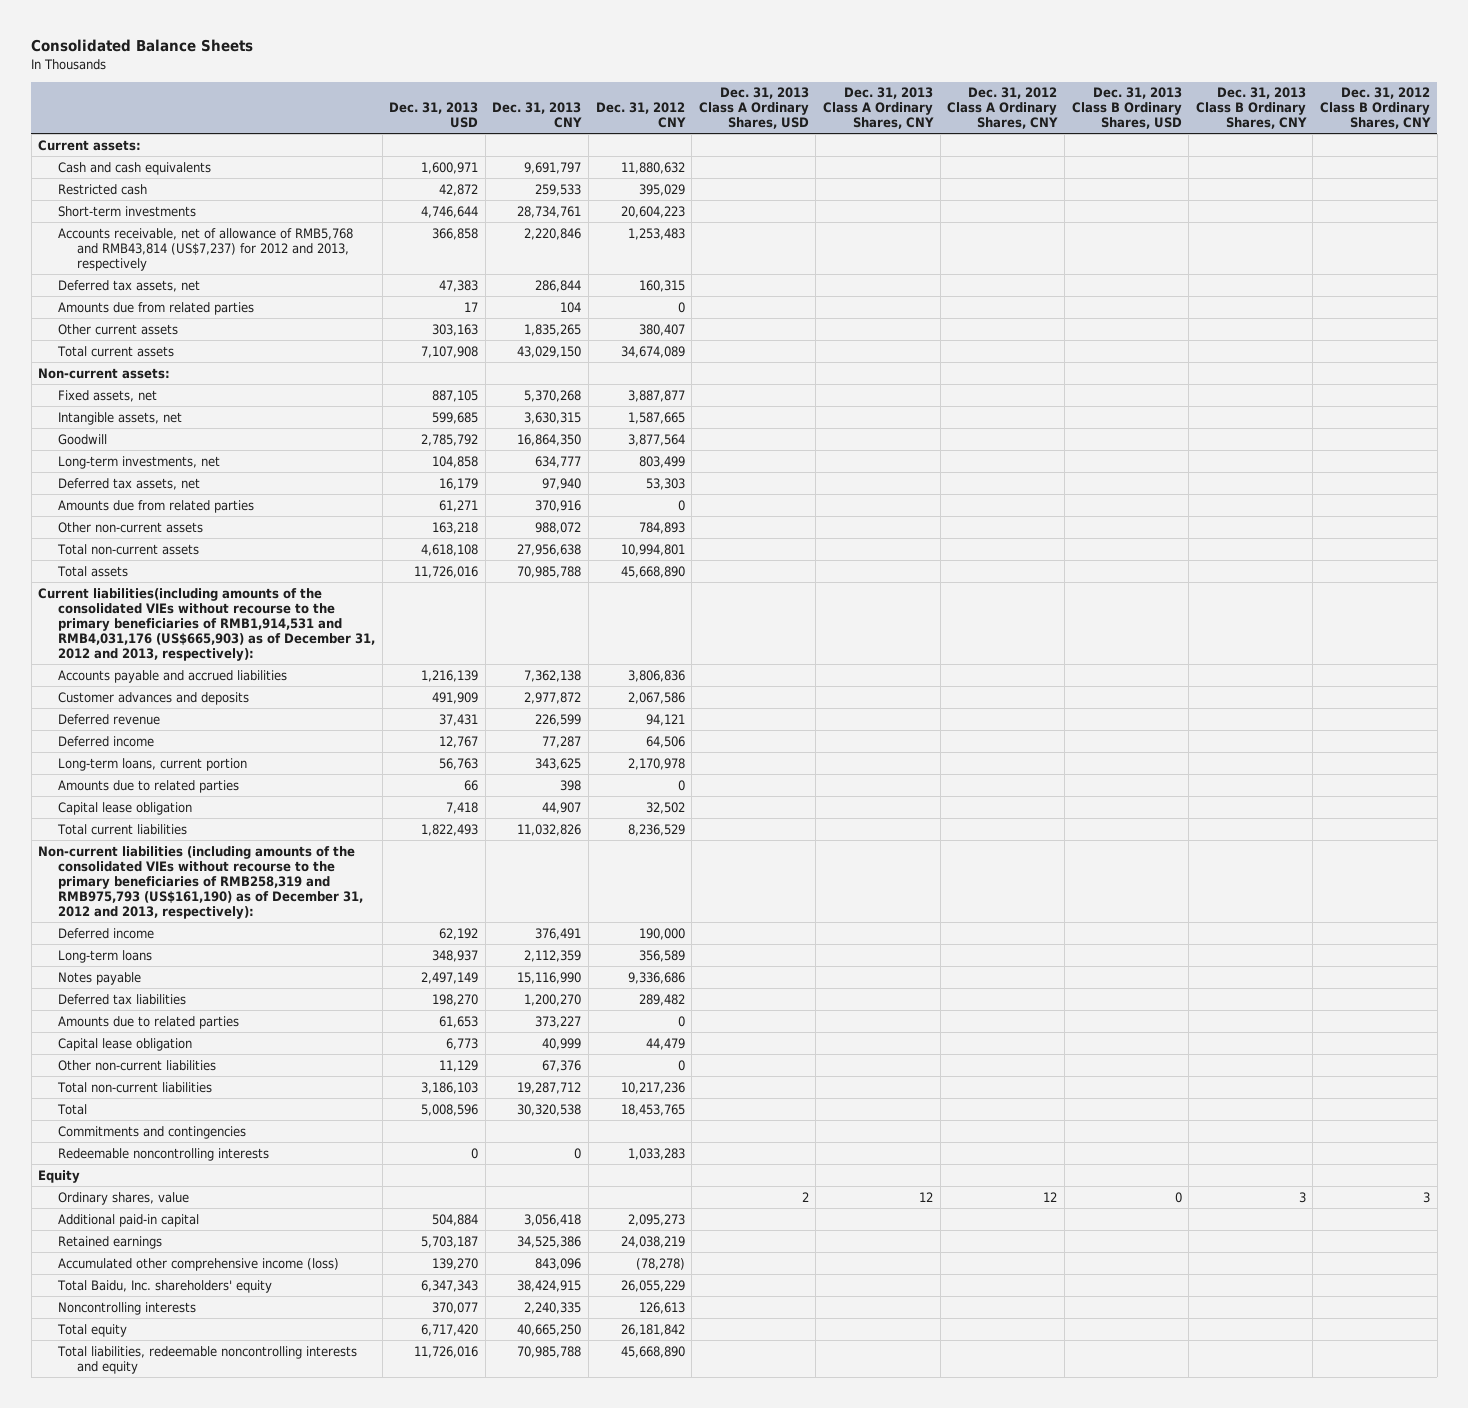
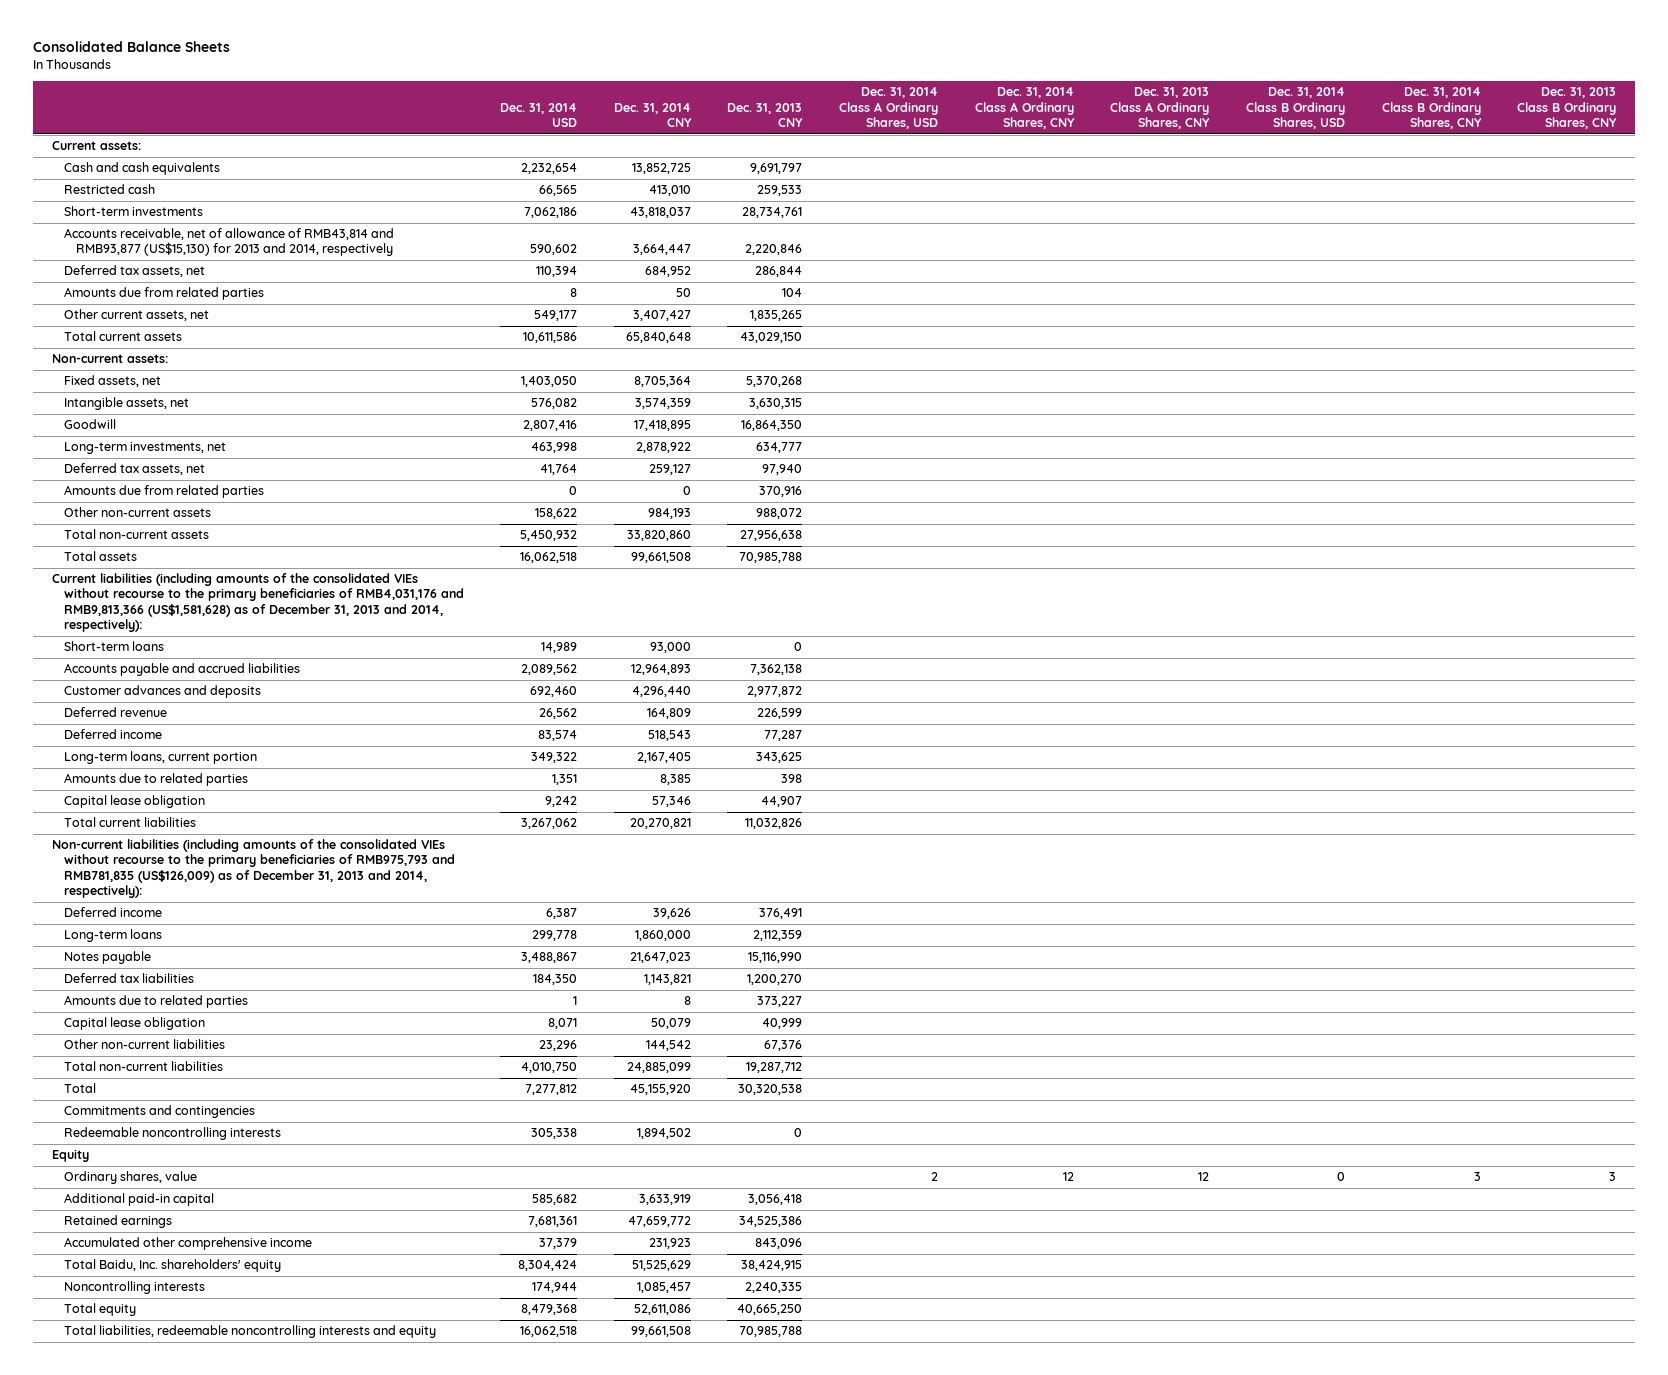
[389,102,479,129] Dec. 31, 2013 USD -> none
[595,102,686,129] Dec. 31, 2012 CNY -> none
[698,87,809,130] Dec. 31, 2013 Class A Ordinary Shares, USD -> none
[947,87,1059,130] Dec. 31, 2012 Class A Ordinary Shares, CNY -> none
[1071,87,1182,130] Dec. 31, 2013 Class B Ordinary Shares, USD -> none
[1320,87,1432,130] Dec. 31, 2012 Class B Ordinary Shares, CNY -> none
none -> [500,102,578,128] Dec. 31, 2014 USD
none -> [613,102,692,128] Dec. 31, 2014 CNY
none -> [839,87,939,130] Dec. 31, 2014 Class A Ordinary Shares, USD
none -> [974,87,1075,130] Dec. 31, 2014 Class A Ordinary Shares, CNY
none -> [1245,87,1345,130] Dec. 31, 2014 Class B Ordinary Shares, USD
none -> [1381,87,1482,130] Dec. 31, 2014 Class B Ordinary Shares, CNY
[57,227,353,271] Accounts receivable, net of allowance of RMB5,768 and RMB43,814 (US$7,237) for 2012 and 2013, respectively -> [63,228,394,257] Accounts receivable, net of allowance of RMB43,814 and RMB93,877 (US$15,130) for 2013 and 2014, respectively
[57,323,178,335] Other current assets -> [63,309,209,322] Other current assets, net
[38,587,375,661] Current liabilities(including amounts of the consolidated VIEs without recourse to the primary beneficiaries of RMB1,914,531 and RMB4,031,176 (US$665,903) as of December 31, 2012 and 2013, respectively): -> [51,573,464,633] Current liabilities (including amounts of the consolidated VIEs without recourse to the primary beneficiaries of RMB4,031,176 and RMB9,813,366 (US$1,581,628) as of December 31, 2013 and 2014, respectively):
none -> [63,641,164,652] Short-term loans
[38,845,363,919] Non-current liabilities (including amounts of the consolidated VIEs without recourse to the primary beneficiaries of RMB258,319 and RMB975,793 (US$161,190) as of December 31, 2012 and 2013, respectively): -> [51,839,455,899] Non-current liabilities (including amounts of the consolidated VIEs without recourse to the primary beneficiaries of RMB975,793 and RMB781,835 (US$126,009) as of December 31, 2013 and 2014, respectively):
[57,1257,339,1271] Accumulated other comprehensive income (loss) -> [63,1237,312,1251] Accumulated other comprehensive income

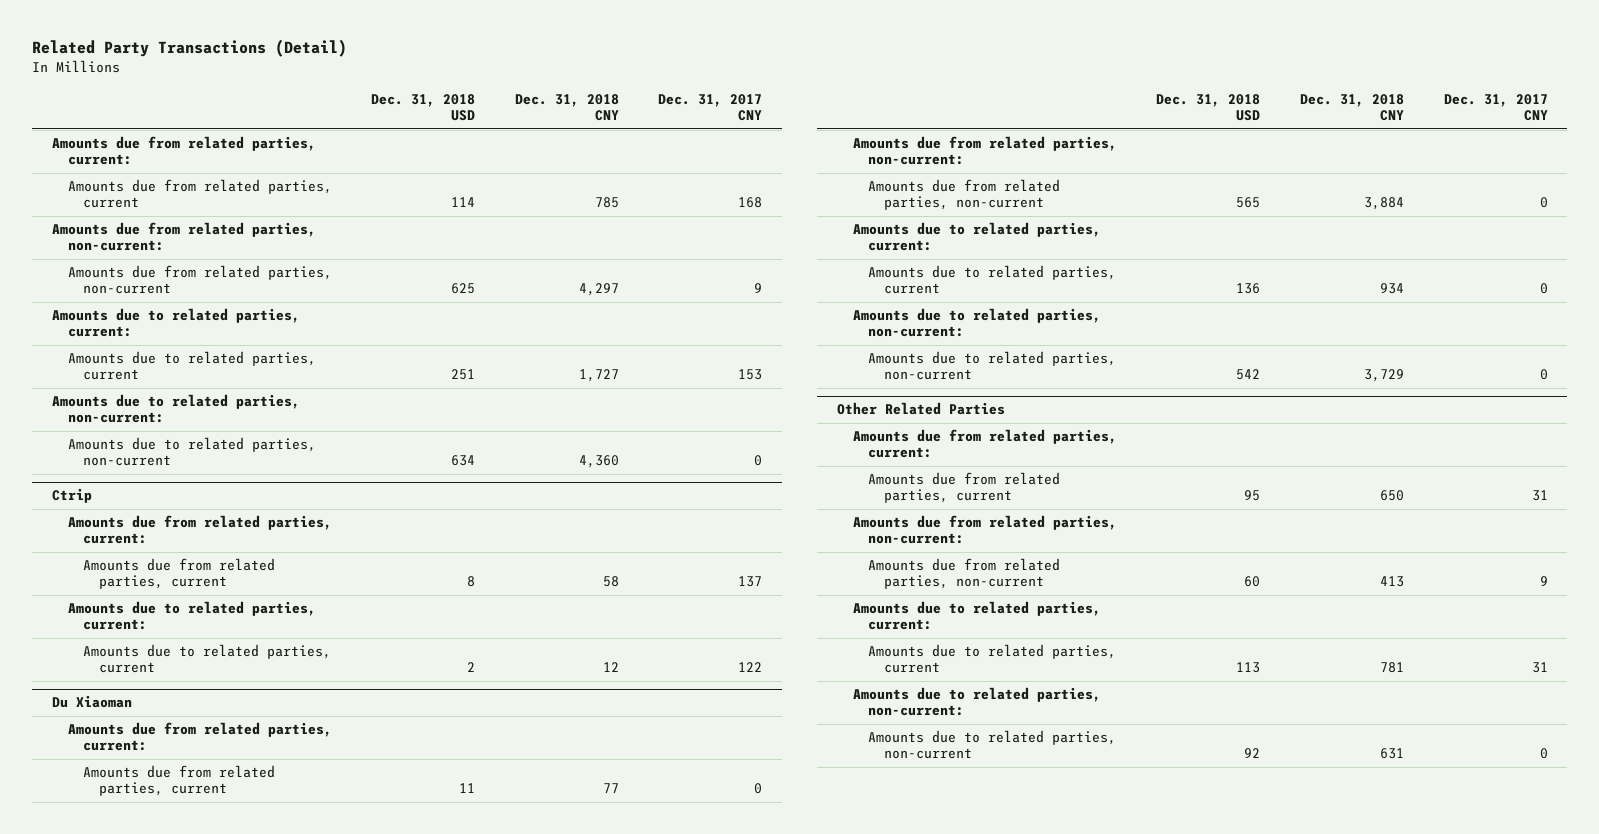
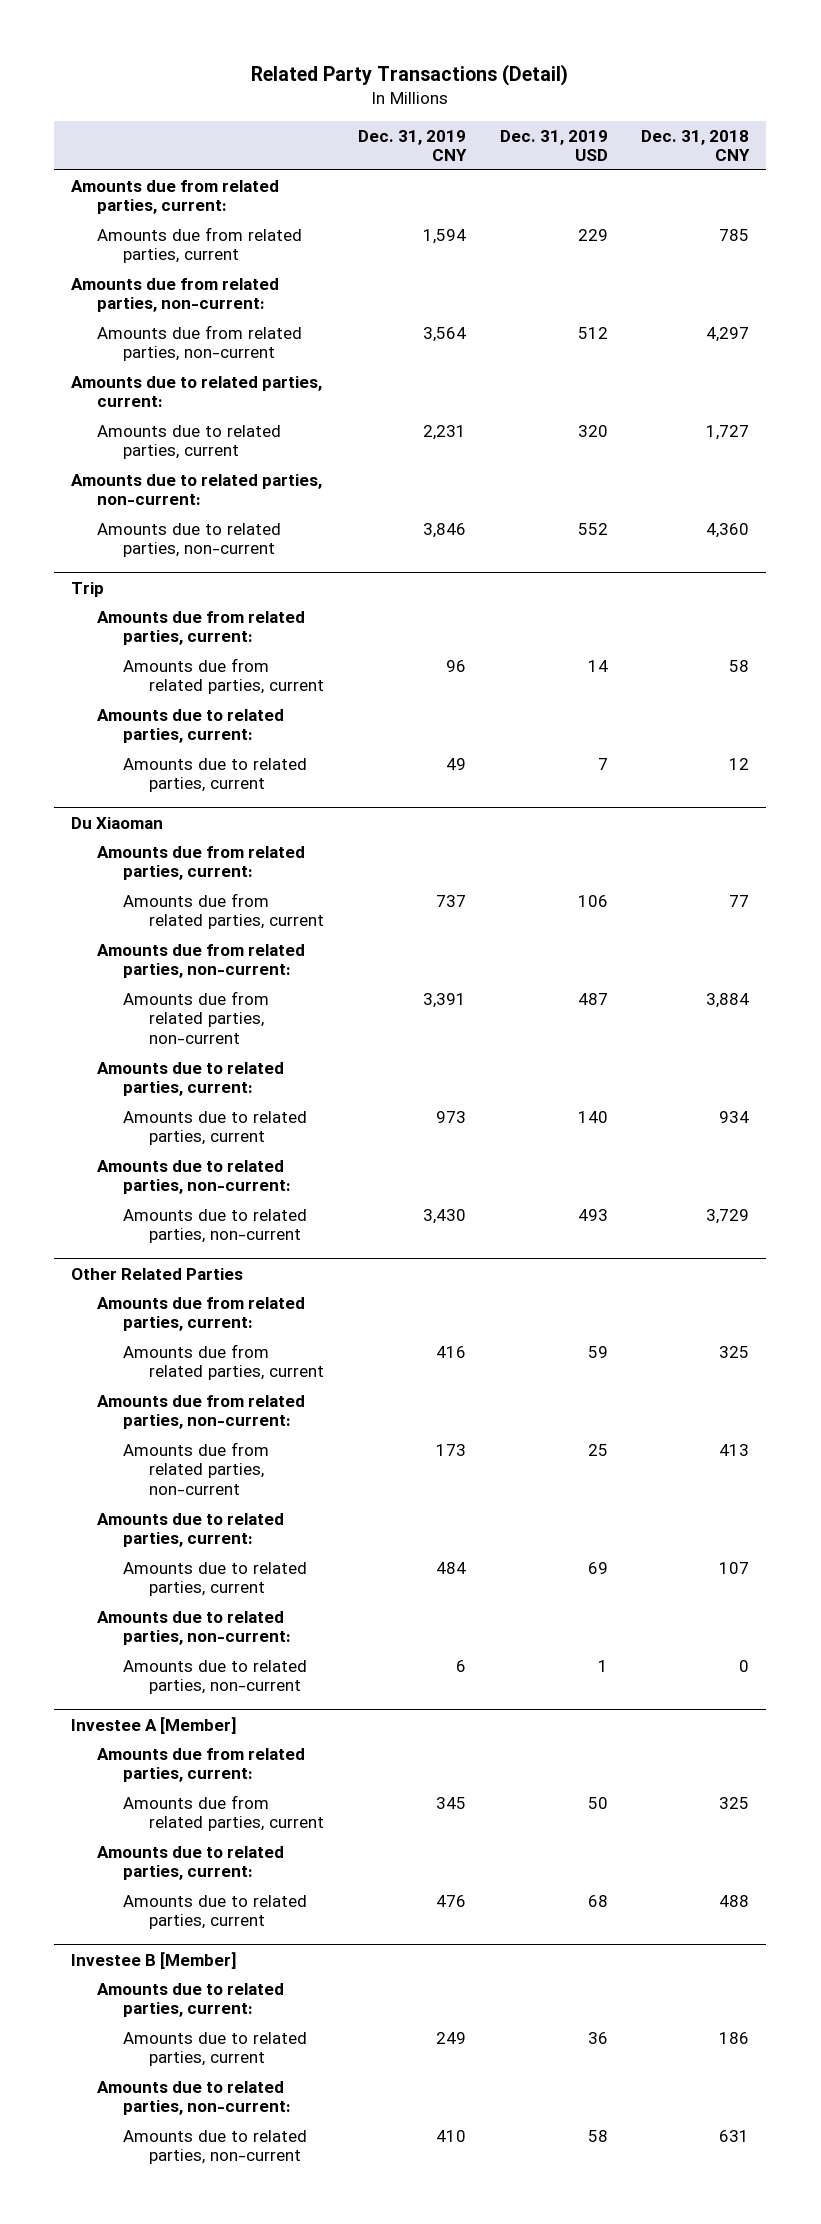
[371,93,476,122] Dec. 31, 2018 USD -> none
[658,93,763,122] Dec. 31, 2017 CNY -> none
none -> [357,129,467,162] Dec. 31, 2019 CNY
none -> [499,129,608,162] Dec. 31, 2019 USD
[51,488,92,504] Ctrip -> none
none -> [71,581,105,597] Trip
[1379,490,1404,502] 650 -> [719,1345,750,1358] 325
[1379,662,1404,674] 781 -> [719,1561,750,1574] 107
none -> [123,1659,308,1695] Amounts due to related parties, non-current
none -> [71,1716,238,1734] Investee A [Member]
none -> [97,1747,306,1783] Amounts due from related parties, current:
none -> [123,1794,325,1832] Amounts due from related parties, current
none -> [97,1845,285,1881] Amounts due to related parties, current:
none -> [123,1894,308,1930] Amounts due to related parties, current
none -> [71,1951,238,1969] Investee B [Member]
none -> [97,1982,285,2018] Amounts due to related parties, current:
none -> [123,2031,308,2067] Amounts due to related parties, current
none -> [97,2080,292,2116] Amounts due to related parties, non-current:

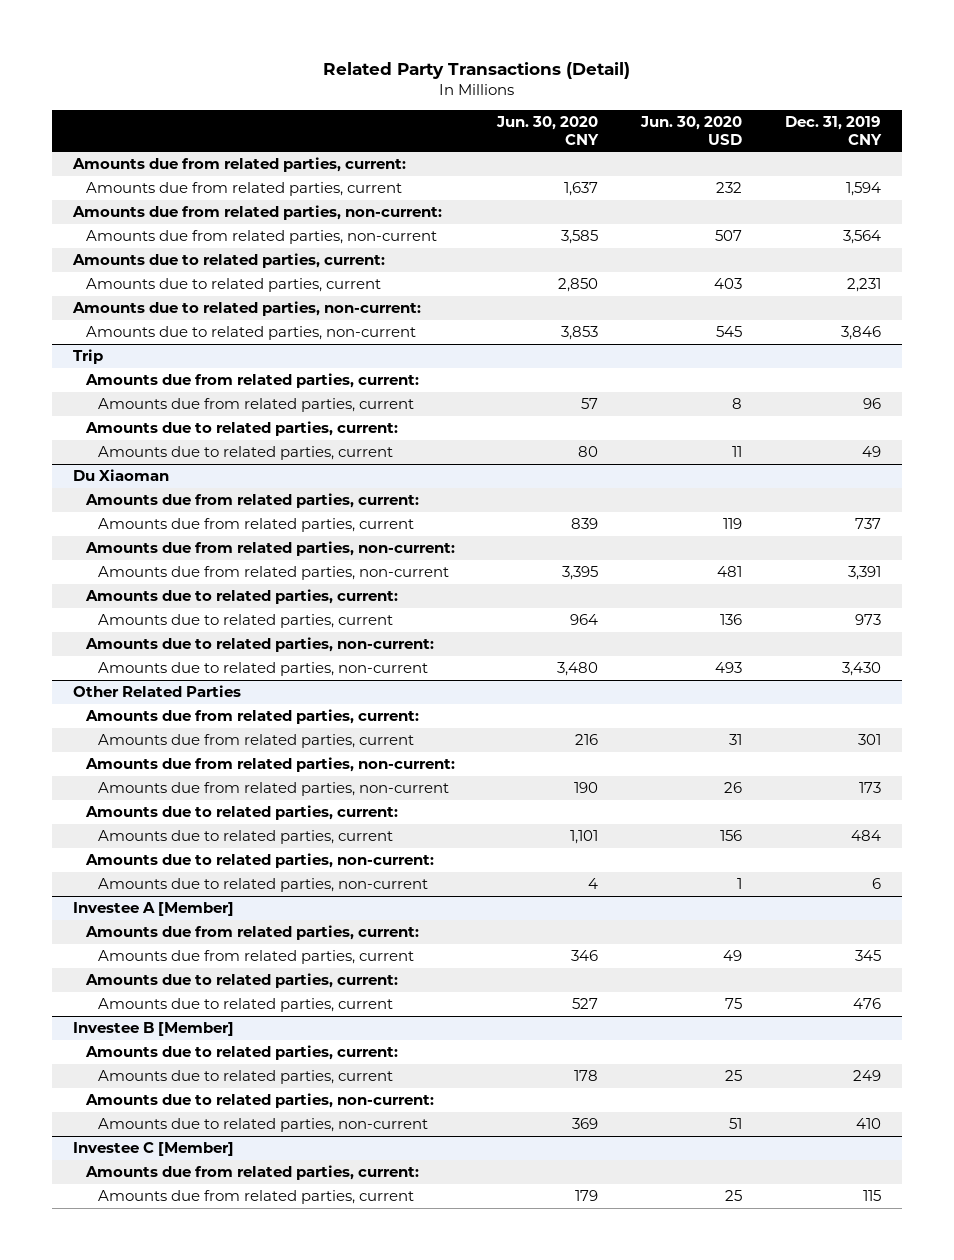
[499,129,608,162] Dec. 31, 2019 USD -> none
[641,129,751,162] Dec. 31, 2018 CNY -> none
none -> [496,116,600,145] Jun. 30, 2020 CNY
none -> [640,116,743,145] Jun. 30, 2020 USD
[435,1345,466,1358] 416 -> [857,734,881,746] 301
none -> [72,1142,234,1157] Investee C [Member]
none -> [84,1165,419,1181] Amounts due from related parties, current:
none -> [98,1190,415,1205] Amounts due from related parties, current

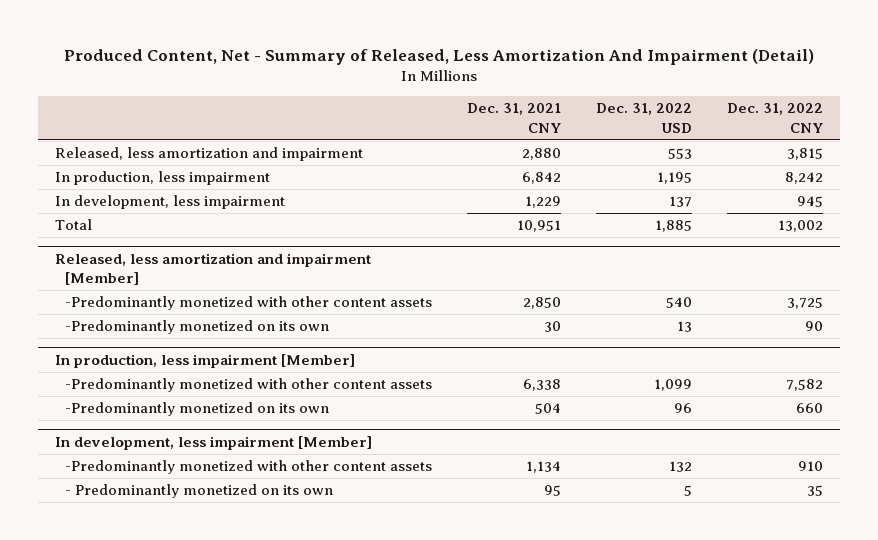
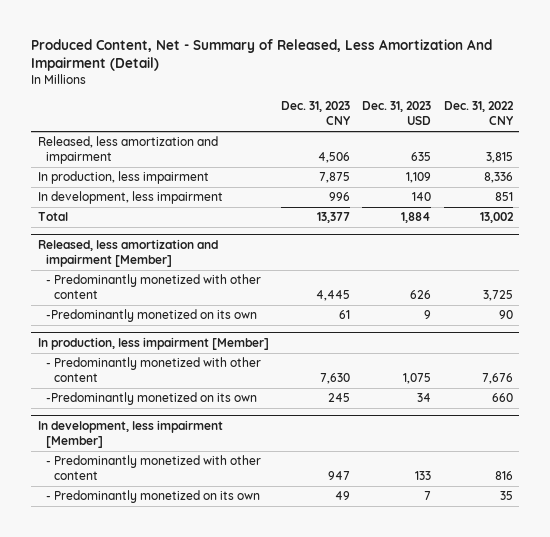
[467,103,562,133] Dec. 31, 2021 CNY -> none
[595,103,692,133] Dec. 31, 2022 USD -> none
none -> [280,101,350,126] Dec. 31, 2023 CNY
none -> [362,101,432,126] Dec. 31, 2023 USD
[784,172,823,185] 8,242 -> [483,172,513,184] 8,336
[796,196,823,208] 945 -> [494,192,513,202] 851
[65,296,433,311] -Predominantly monetized with other content assets -> [45,274,261,300] - Predominantly monetized with other content
[65,378,433,393] -Predominantly monetized with other content assets -> [45,357,261,383] - Predominantly monetized with other content
[785,379,823,392] 7,582 -> [481,373,513,385] 7,676
[65,460,433,475] -Predominantly monetized with other content assets -> [45,455,261,481] - Predominantly monetized with other content
[797,461,823,472] 910 -> [494,471,513,481] 816

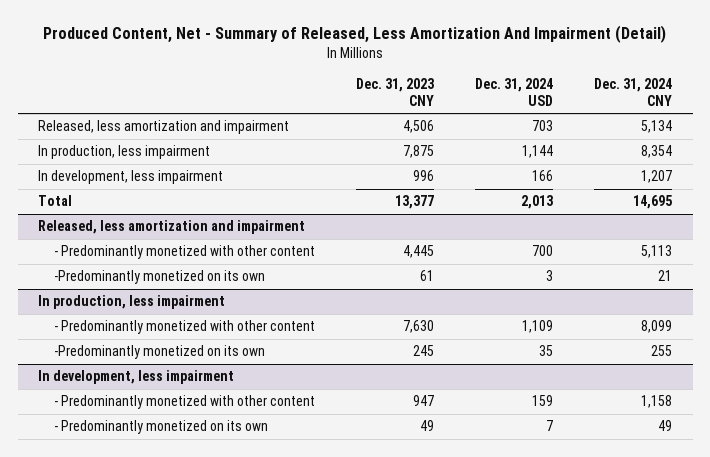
[362,101,432,126] Dec. 31, 2023 USD -> none
[443,101,514,126] Dec. 31, 2022 CNY -> none
none -> [474,77,553,107] Dec. 31, 2024 USD
none -> [594,77,673,107] Dec. 31, 2024 CNY
[37,238,218,267] Released, less amortization and impairment [Member] -> [38,220,306,235] Released, less amortization and impairment
[37,336,269,350] In production, less impairment [Member] -> [38,295,226,310] In production, less impairment
[37,419,223,448] In development, less impairment [Member] -> [38,370,235,385] In development, less impairment

